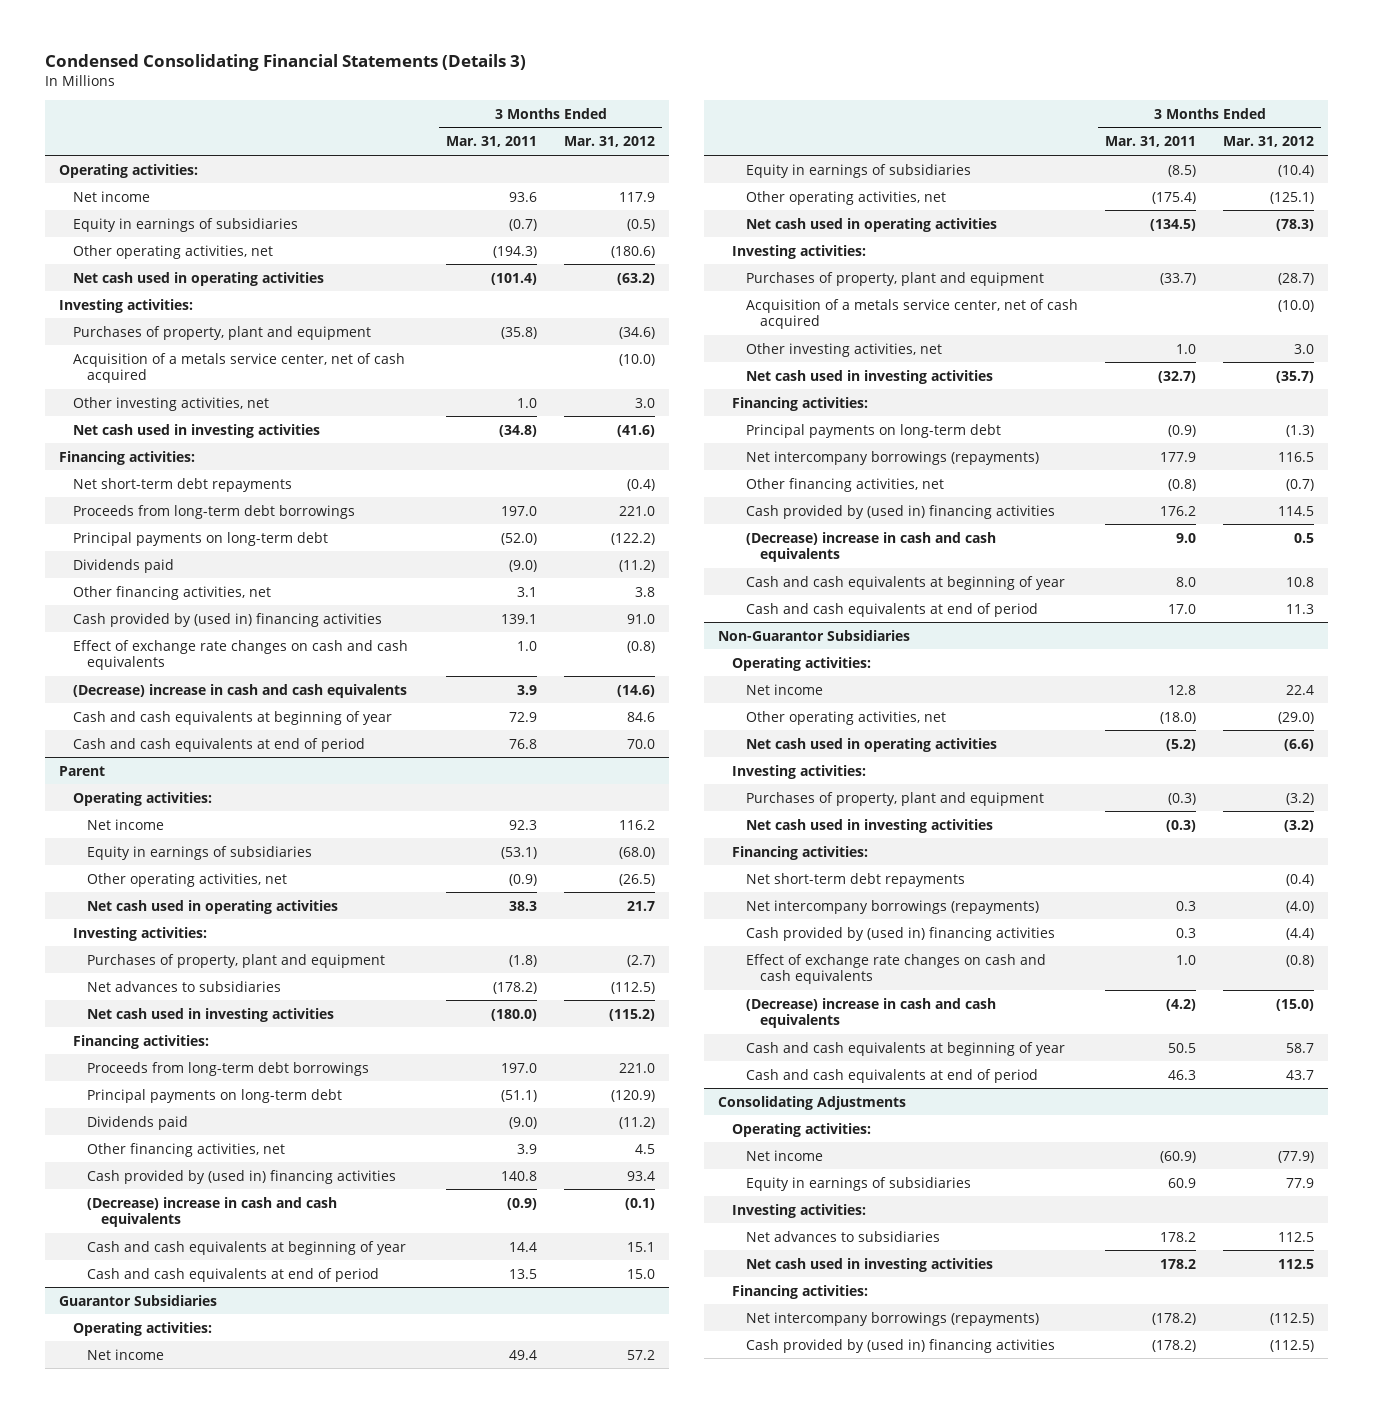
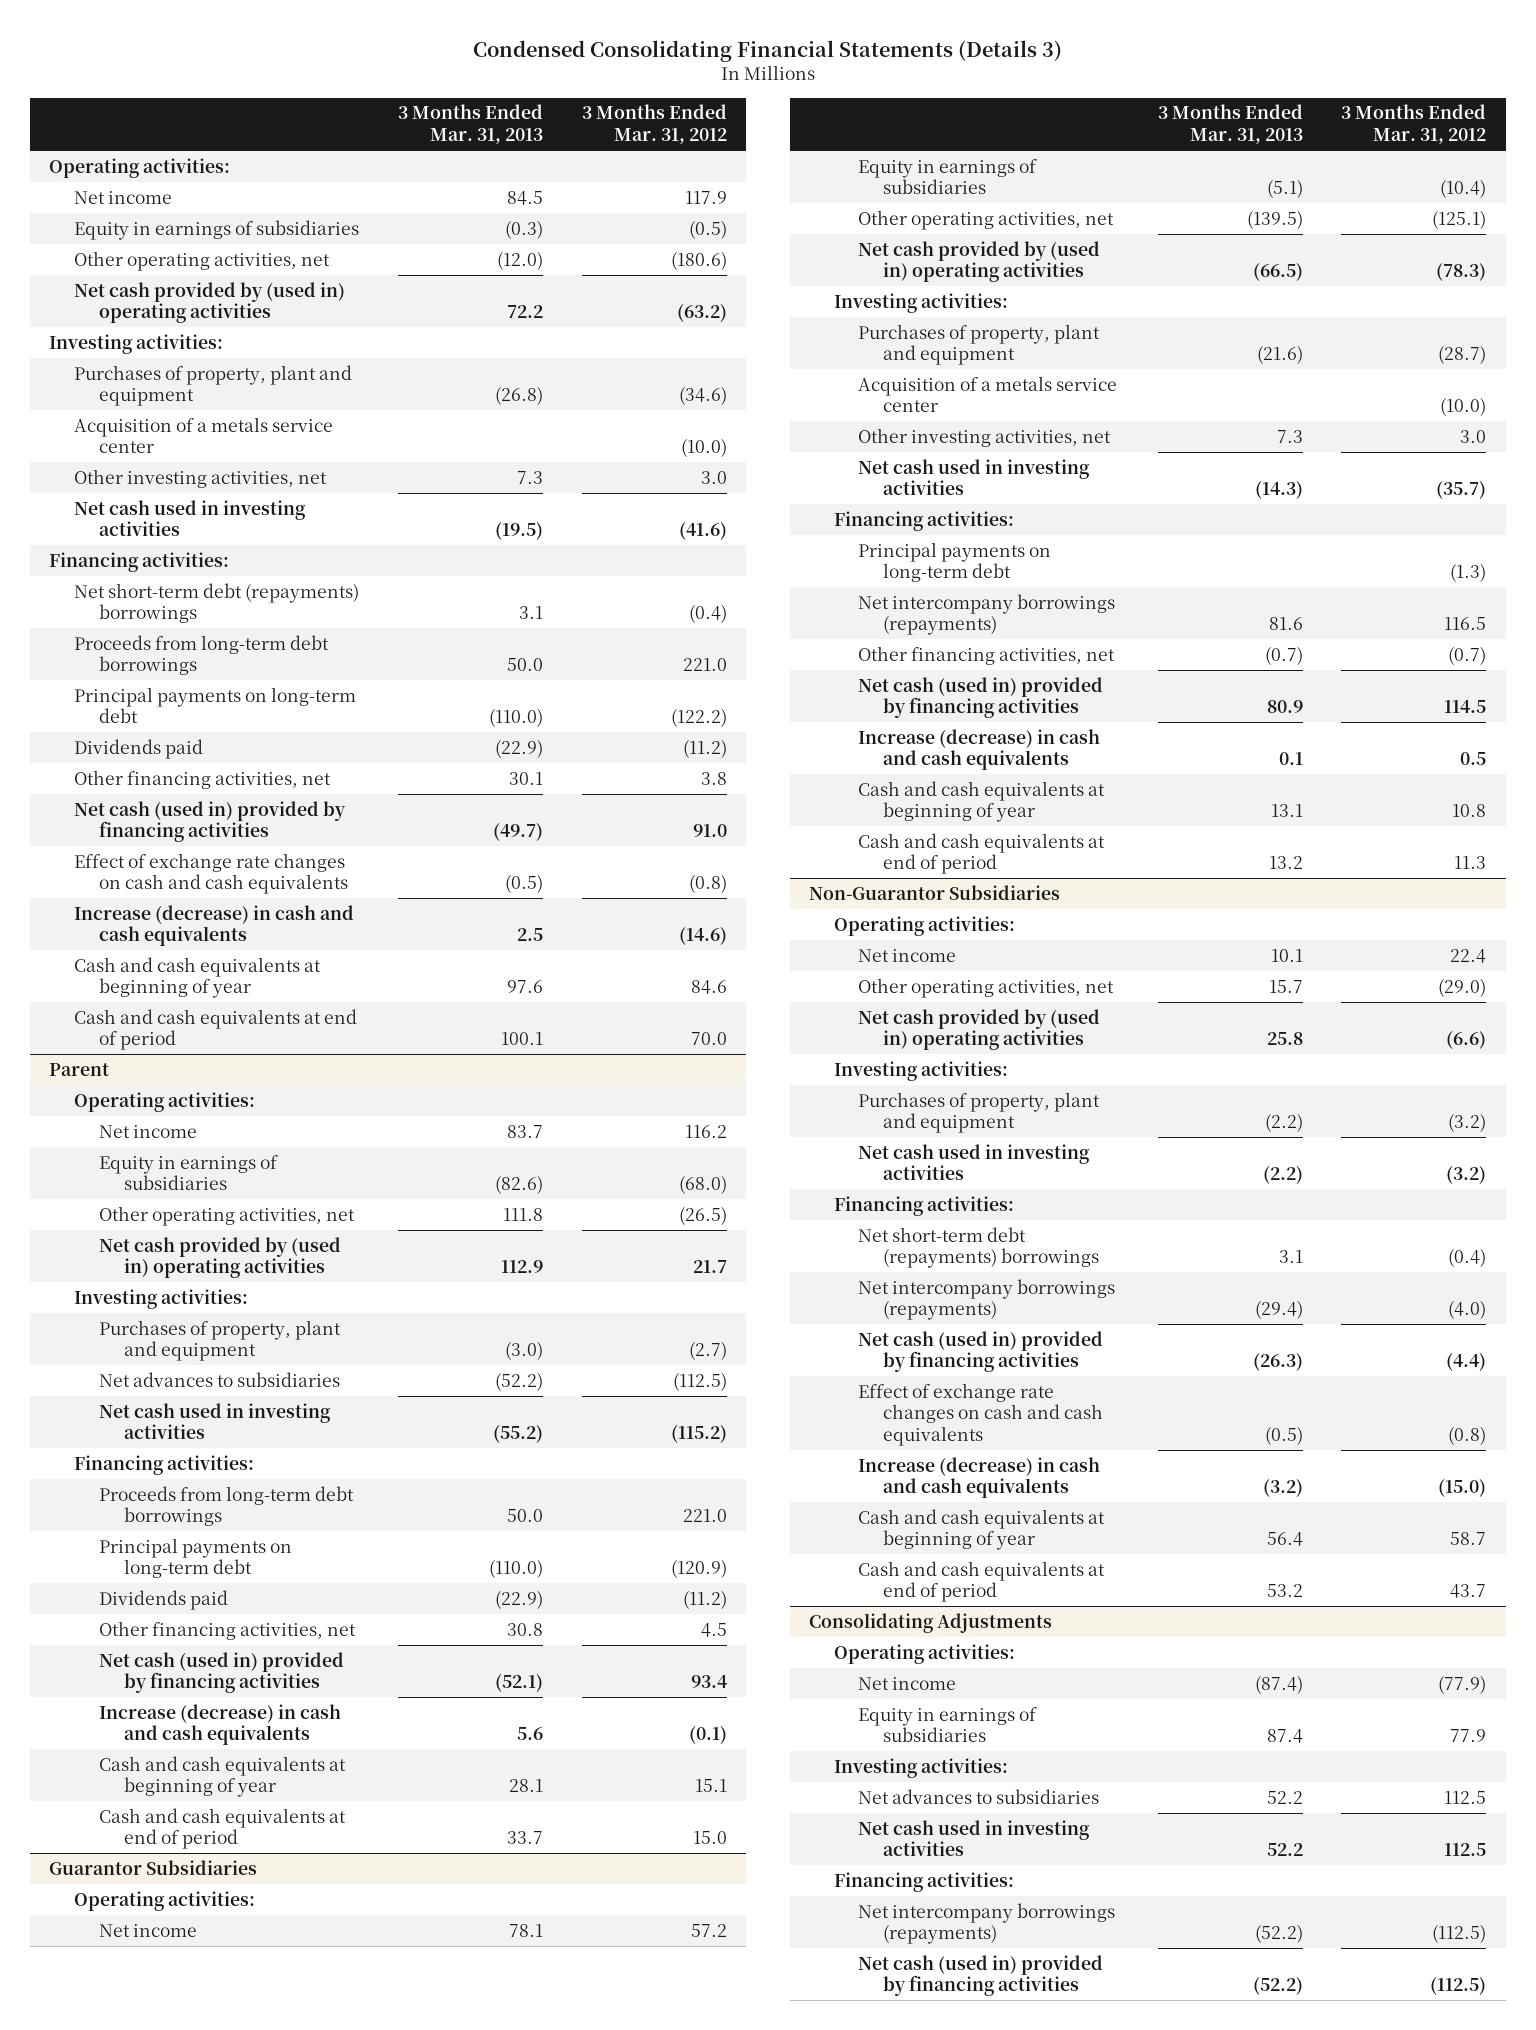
[445,136,537,148] Mar. 31, 2011 -> none
none -> [397,104,543,145] 3 Months Ended Mar. 31, 2013
[72,271,324,286] Net cash used in operating activities -> [74,281,346,324] Net cash provided by (used in) operating activities
[72,352,405,384] Acquisition of a metals service center, net of cash acquired -> [74,416,334,454] Acquisition of a metals service center
[72,477,292,492] Net short-term debt repayments -> [74,582,360,624] Net short-term debt (repayments) borrowings
[72,612,382,627] Cash provided by (used in) financing activities -> [74,800,347,843] Net cash (used in) provided by financing activities
[72,683,407,698] (Decrease) increase in cash and cash equivalents -> [74,904,355,947] Increase (decrease) in cash and cash equivalents
[86,899,338,914] Net cash used in operating activities -> [98,1236,341,1279] Net cash provided by (used in) operating activities
[86,1169,396,1184] Cash provided by (used in) financing activities -> [98,1651,344,1694] Net cash (used in) provided by financing activities
[86,1196,337,1228] (Decrease) increase in cash and cash equivalents -> [98,1703,341,1746] Increase (decrease) in cash and cash equivalents
[745,217,997,232] Net cash used in operating activities -> [858,240,1101,283] Net cash provided by (used in) operating activities
[745,298,1078,330] Acquisition of a metals service center, net of cash acquired -> [858,375,1118,413] Acquisition of a metals service center
[745,504,1055,519] Cash provided by (used in) financing activities -> [858,676,1104,719] Net cash (used in) provided by financing activities
[745,531,996,563] (Decrease) increase in cash and cash equivalents -> [858,728,1101,771] Increase (decrease) in cash and cash equivalents
[745,737,997,752] Net cash used in operating activities -> [858,1008,1101,1051] Net cash provided by (used in) operating activities
[745,872,965,887] Net short-term debt repayments -> [858,1226,1100,1269] Net short-term debt (repayments) borrowings
[745,926,1055,941] Cash provided by (used in) financing activities -> [858,1330,1104,1373] Net cash (used in) provided by financing activities
[745,997,996,1029] (Decrease) increase in cash and cash equivalents -> [858,1456,1101,1499] Increase (decrease) in cash and cash equivalents
[745,1338,1055,1353] Cash provided by (used in) financing activities -> [858,1954,1104,1997] Net cash (used in) provided by financing activities

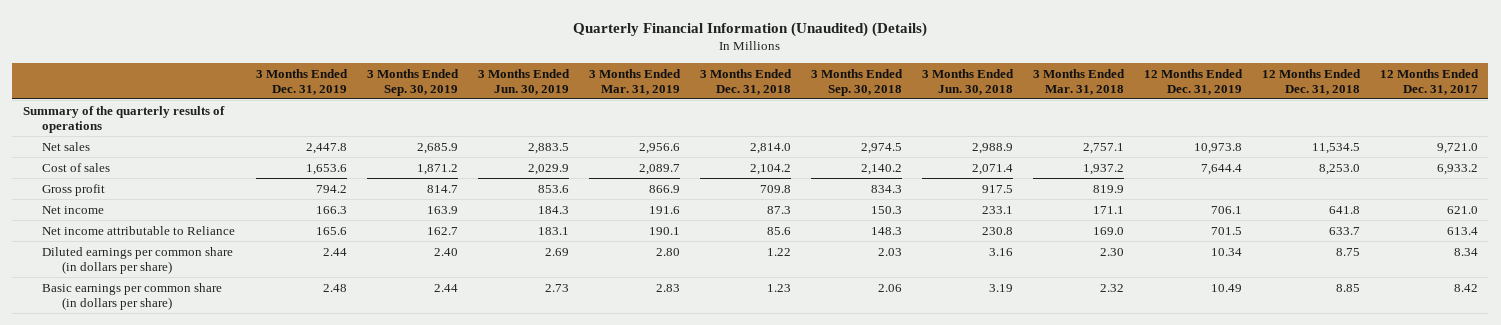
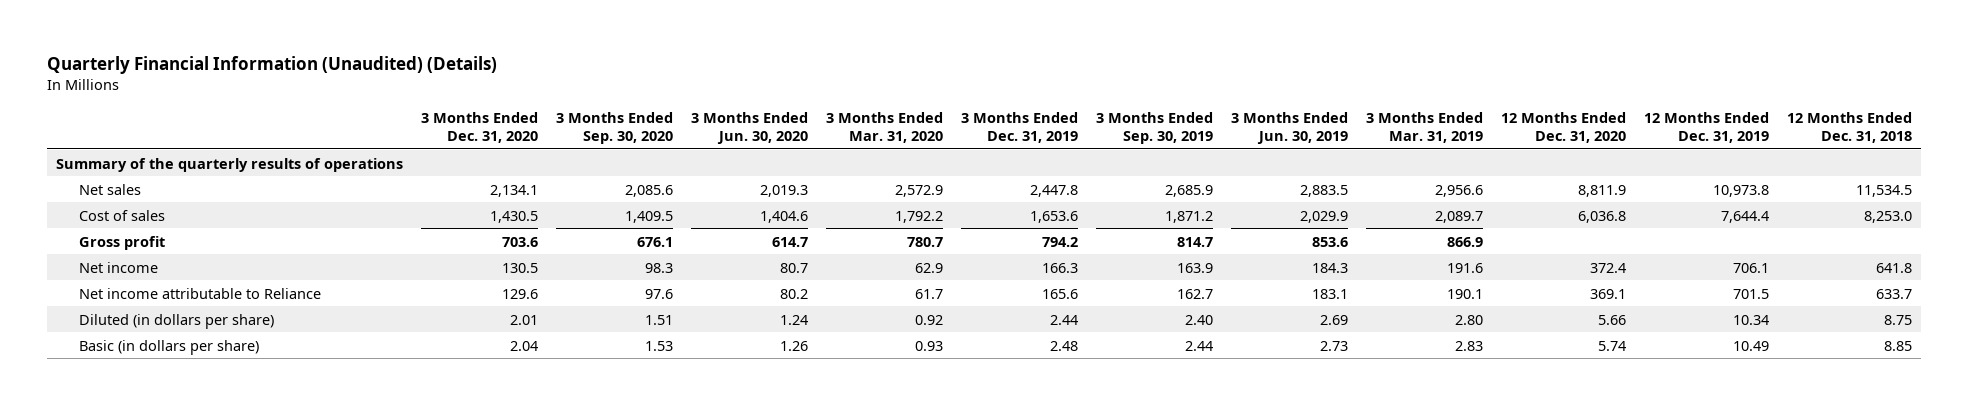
[699,68,792,95] 3 Months Ended Dec. 31, 2018 -> none
[810,68,903,96] 3 Months Ended Sep. 30, 2018 -> none
[922,68,1015,95] 3 Months Ended Jun. 30, 2018 -> none
[1033,68,1126,95] 3 Months Ended Mar. 31, 2018 -> none
[1380,68,1480,95] 12 Months Ended Dec. 31, 2017 -> none
none -> [421,111,539,143] 3 Months Ended Dec. 31, 2020
none -> [555,111,673,144] 3 Months Ended Sep. 30, 2020
none -> [690,111,808,144] 3 Months Ended Jun. 30, 2020
none -> [825,111,943,143] 3 Months Ended Mar. 31, 2020
none -> [1500,111,1626,143] 12 Months Ended Dec. 31, 2020
[42,246,234,274] Diluted earnings per common share (in dollars per share) -> [78,313,274,329] Diluted (in dollars per share)
[42,282,223,310] Basic earnings per common share (in dollars per share) -> [78,339,259,355] Basic (in dollars per share)

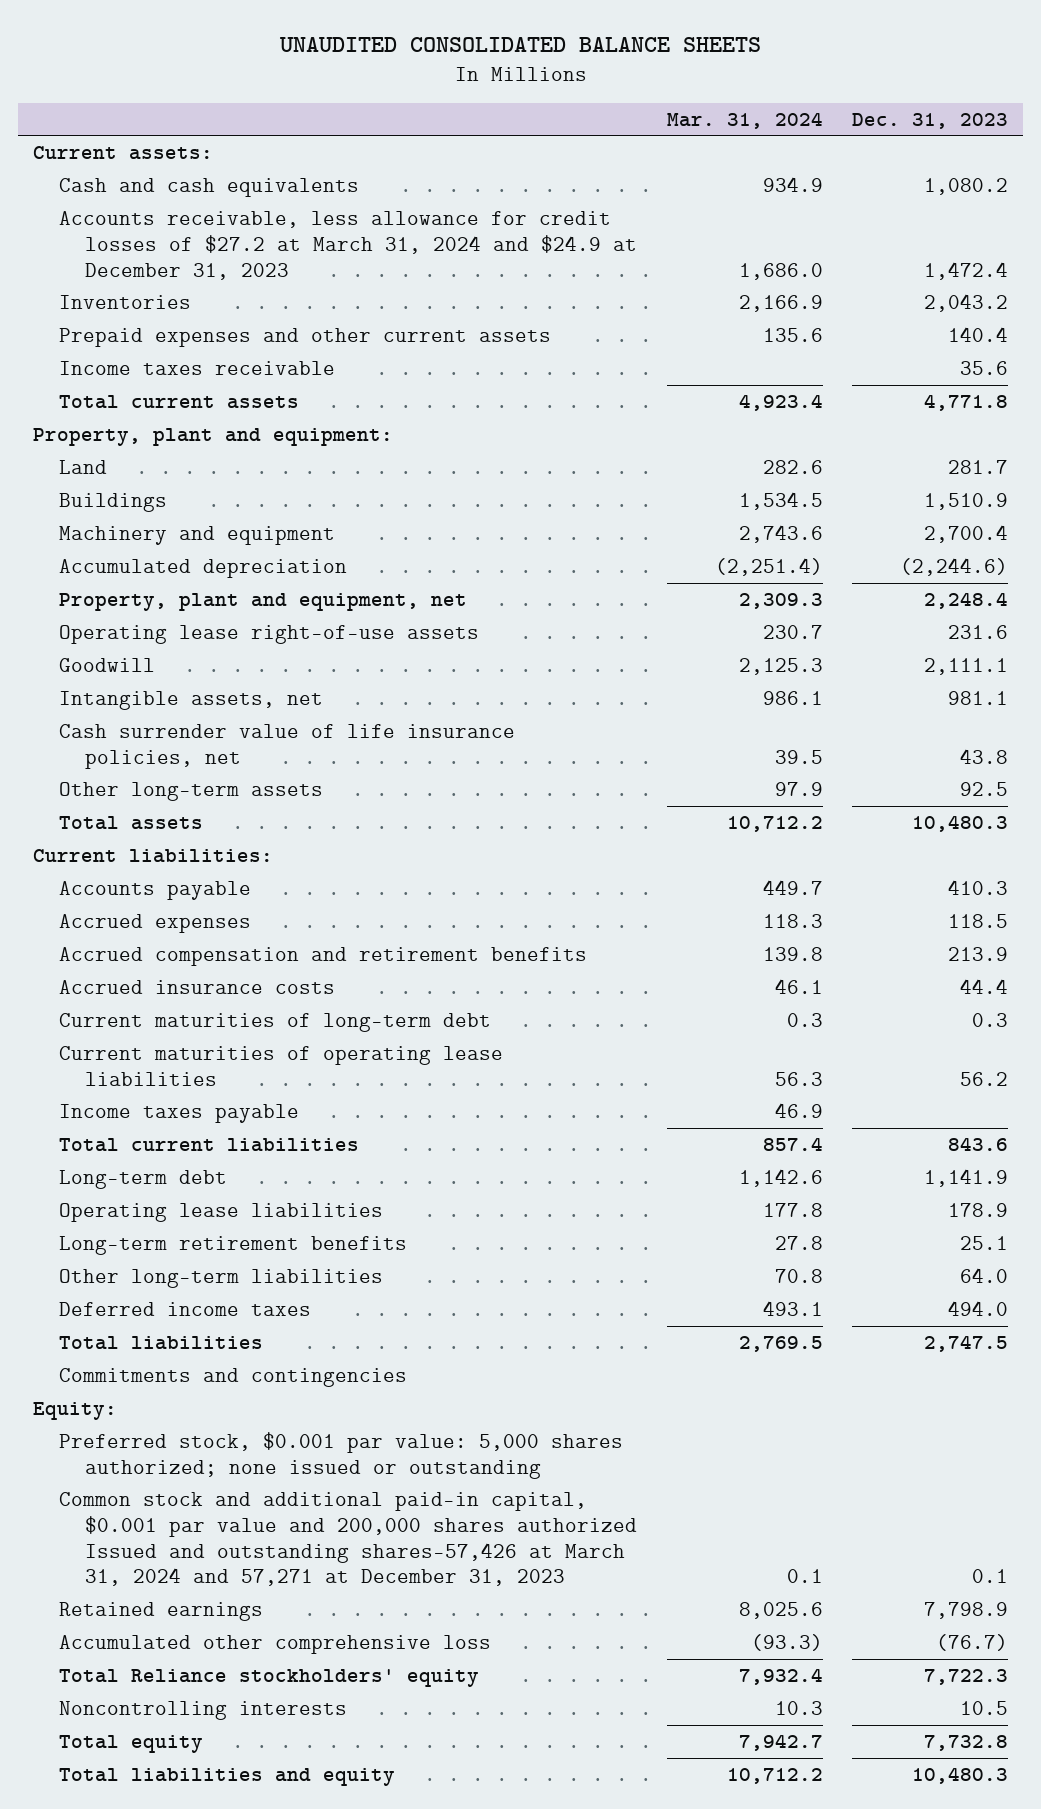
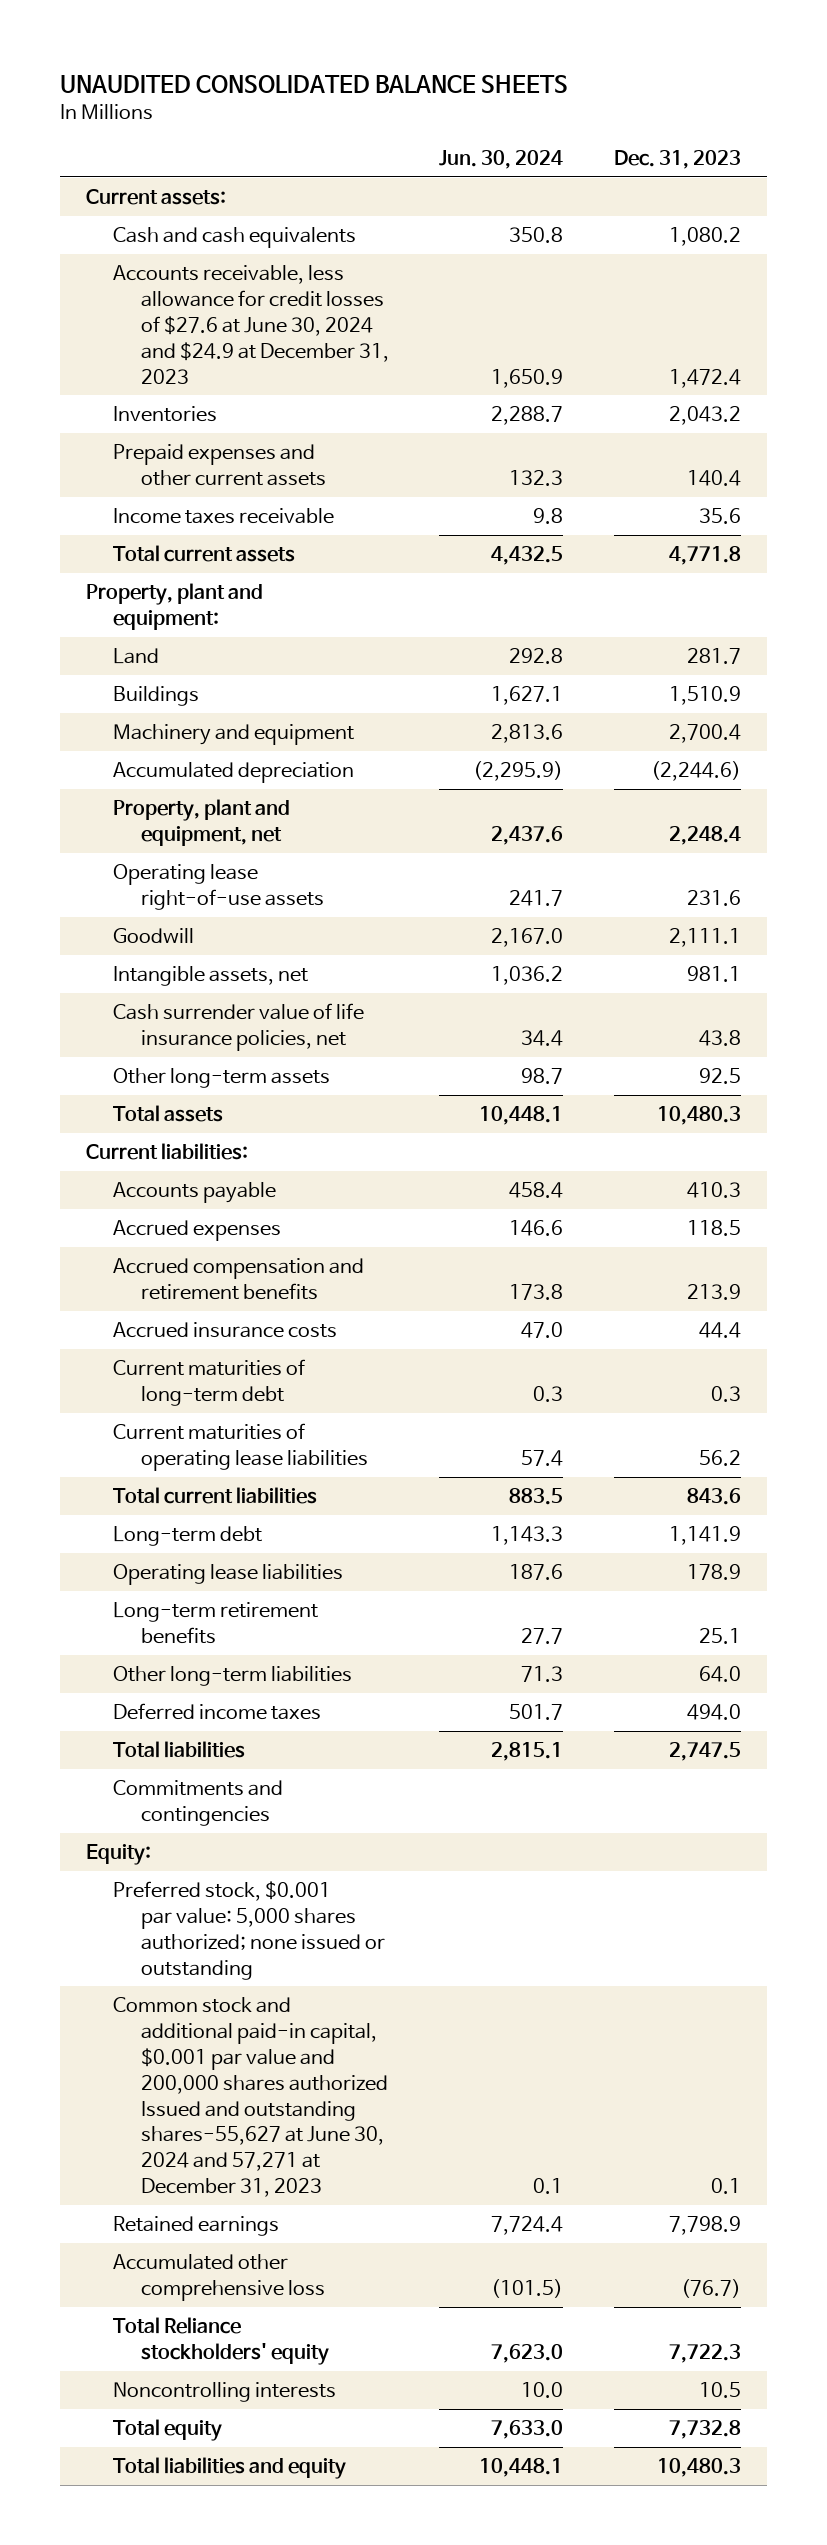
[666,111,823,129] Mar. 31, 2024 -> none
none -> [439,150,564,170] Jun. 30, 2024
[59,210,638,280] Accounts receivable, less allowance for credit losses of $27.2 at March 31, 2024 and $24.9 at December 31, 2023 -> [113,265,389,384] Accounts receivable, less allowance for credit losses of $27.6 at June 30, 2024 and $24.9 at December 31, 2023
[59,1103,300,1123] Income taxes payable -> none
[59,1491,638,1587] Common stock and additional paid-in capital, $0.001 par value and 200,000 shares authorized Issued and outstanding shares-57,426 at March 31, 2024 and 57,271 at December 31, 2023 -> [113,1997,388,2198] Common stock and additional paid-in capital, $0.001 par value and 200,000 shares authorized Issued and outstanding shares-55,627 at June 30, 2024 and 57,271 at December 31, 2023

